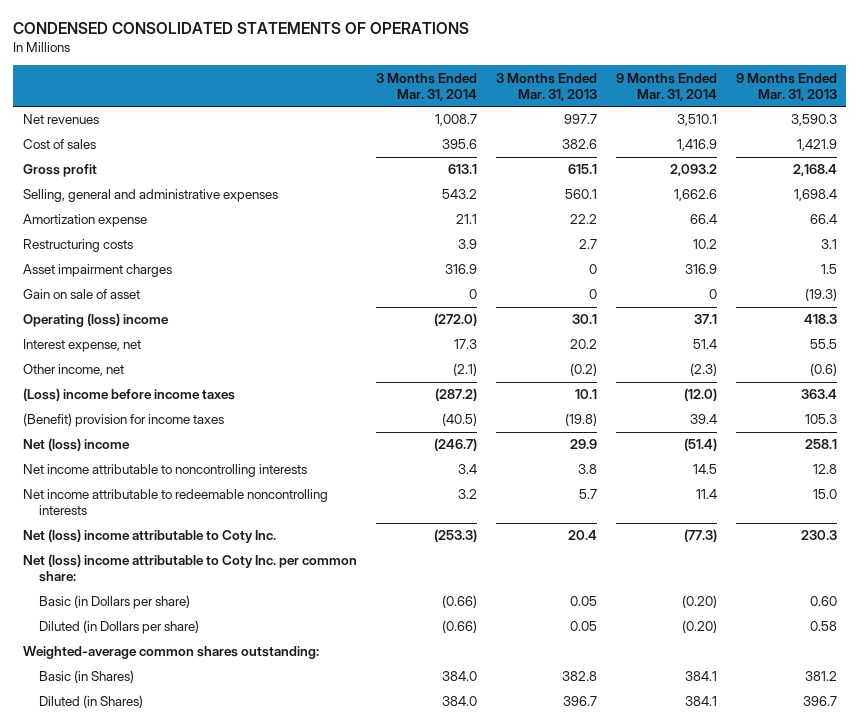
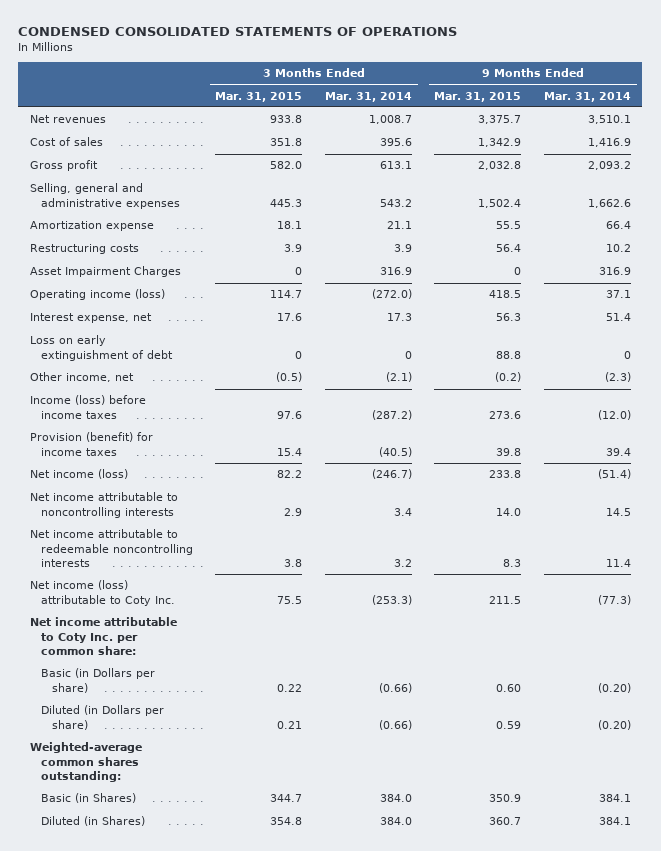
[495,72,597,101] 3 Months Ended Mar. 31, 2013 -> none
[735,72,837,101] 9 Months Ended Mar. 31, 2013 -> none
none -> [215,91,303,102] Mar. 31, 2015
none -> [434,91,522,102] Mar. 31, 2015
[22,289,140,300] Gain on sale of asset -> none
[22,264,172,278] Asset impairment charges -> [29,266,181,278] Asset Impairment Charges
[22,313,169,328] Operating (loss) income -> [29,289,165,301] Operating income (loss)
none -> [29,335,173,361] Loss on early extinguishment of debt
[22,388,235,402] (Loss) income before income taxes -> [29,395,146,419] Income (loss) before income taxes
[22,413,224,428] (Benefit) provision for income taxes -> [29,432,153,456] Provision (benefit) for income taxes
[22,438,130,452] Net (loss) income -> [29,469,128,480] Net income (loss)
[22,529,276,544] Net (loss) income attributable to Coty Inc. -> [29,580,175,606] Net income (loss) attributable to Coty Inc.
[22,554,357,583] Net (loss) income attributable to Coty Inc. per common share: -> [29,617,177,655] Net income attributable to Coty Inc. per common share:

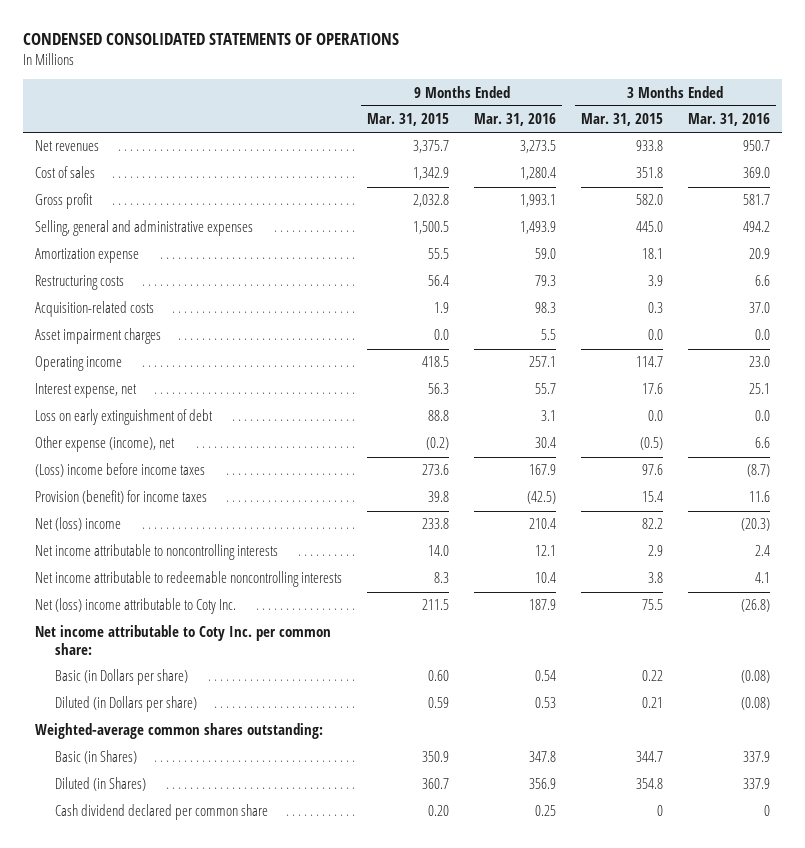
[324,91,412,102] Mar. 31, 2014 -> none
[543,91,631,102] Mar. 31, 2014 -> none
none -> [474,113,557,127] Mar. 31, 2016
none -> [687,113,770,127] Mar. 31, 2016
[270,198,303,207] 445.3 -> [636,221,664,233] 445.0
[478,198,522,208] 1,502.4 -> [413,221,450,235] 1,500.5
none -> [35,301,155,318] Acquisition-related costs
[29,266,181,278] Asset Impairment Charges -> [35,328,162,345] Asset impairment charges
[295,267,303,276] 0 -> [648,329,664,341] 0.0
[514,267,522,276] 0 -> [434,329,450,341] 0.0
[29,289,165,301] Operating income (loss) -> [35,356,123,372] Operating income
[295,350,303,359] 0 -> [648,410,664,422] 0.0
[29,372,134,383] Other income, net -> [35,436,176,453] Other expense (income), net
[29,395,146,419] Income (loss) before income taxes -> [35,463,206,478] (Loss) income before income taxes
[29,469,128,480] Net income (loss) -> [35,517,122,532] Net (loss) income
[29,580,175,606] Net income (loss) attributable to Coty Inc. -> [35,598,237,615] Net (loss) income attributable to Coty Inc.
none -> [55,804,269,821] Cash dividend declared per common share

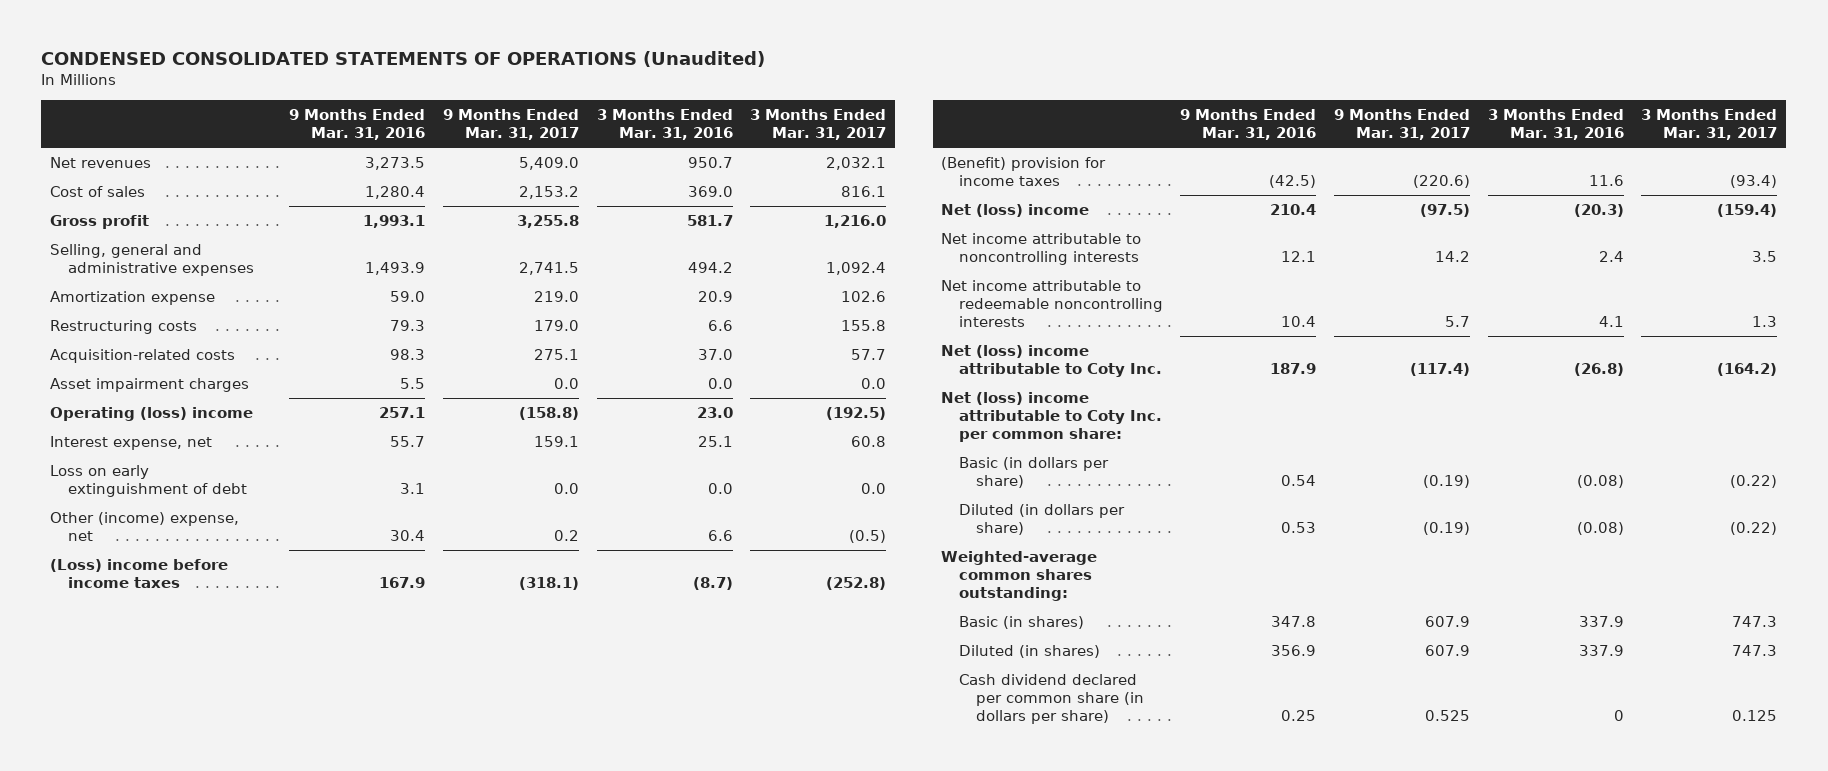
[22,33,399,46] CONDENSED CONSOLIDATED STATEMENTS OF OPERATIONS -> [41,50,766,67] CONDENSED CONSOLIDATED STATEMENTS OF OPERATIONS (Unaudited)
[367,113,450,127] Mar. 31, 2015 -> none
[581,113,664,127] Mar. 31, 2015 -> none
none -> [442,109,579,140] 9 Months Ended Mar. 31, 2017
none -> [750,109,887,140] 3 Months Ended Mar. 31, 2017
[35,356,123,372] Operating income -> [50,407,254,422] Operating (loss) income
[35,436,176,453] Other expense (income), net -> [50,512,240,541] Other (income) expense, net
[35,490,208,505] Provision (benefit) for income taxes -> [941,157,1107,186] (Benefit) provision for income taxes
[35,625,332,655] Net income attributable to Coty Inc. per common share: -> [941,392,1162,442] Net (loss) income attributable to Coty Inc. per common share:
[55,669,189,686] Basic (in Dollars per share) -> [958,457,1109,488] Basic (in dollars per share)
[55,696,198,713] Diluted (in Dollars per share) -> [958,504,1125,535] Diluted (in dollars per share)
[55,750,138,765] Basic (in Shares) -> [958,616,1084,630] Basic (in shares)
[55,777,147,792] Diluted (in Shares) -> [958,645,1100,659] Diluted (in shares)
[55,804,269,821] Cash dividend declared per common share -> [958,674,1145,724] Cash dividend declared per common share (in dollars per share)

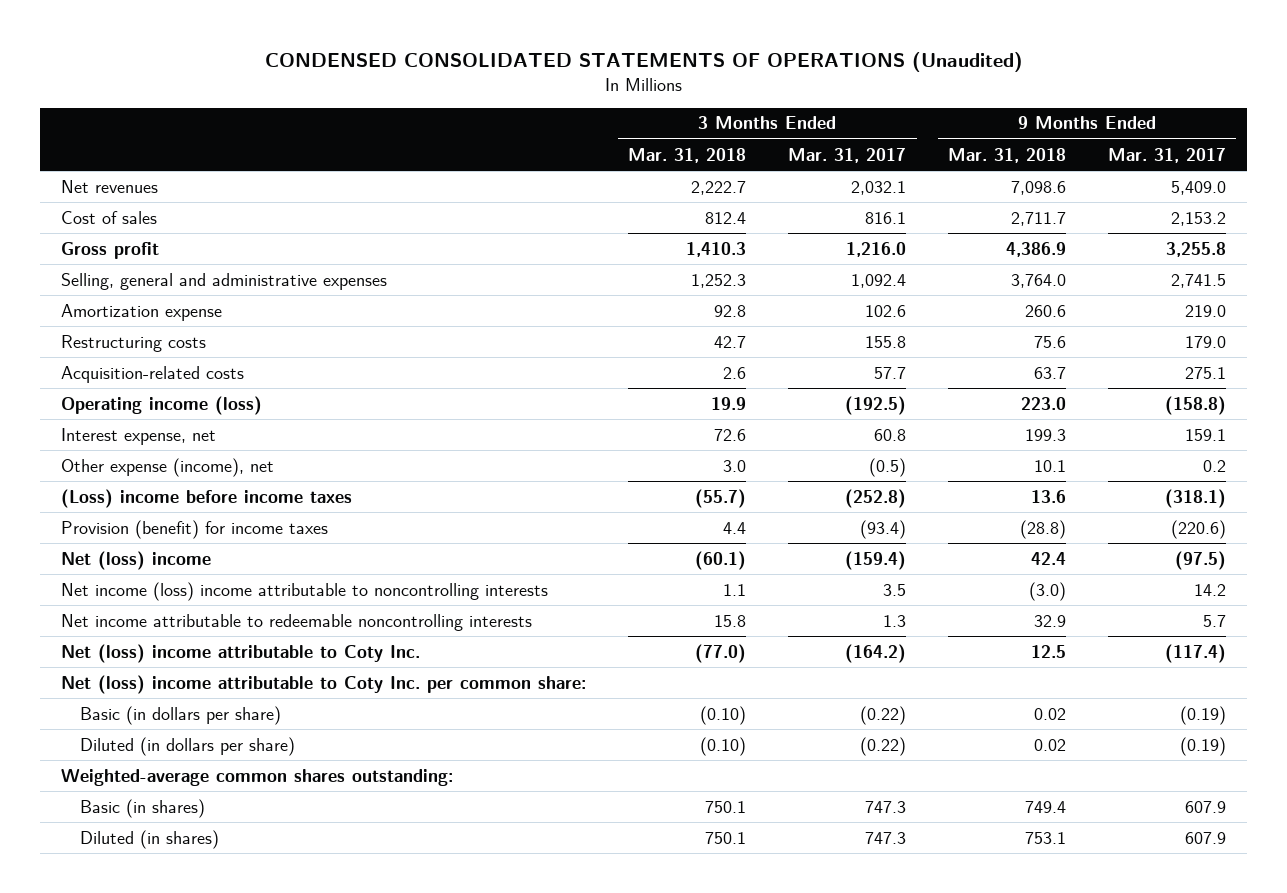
[289,109,426,140] 9 Months Ended Mar. 31, 2016 -> none
[596,109,733,140] 3 Months Ended Mar. 31, 2016 -> none
none -> [628,147,747,163] Mar. 31, 2018
none -> [948,147,1067,163] Mar. 31, 2018
[50,378,250,393] Asset impairment charges -> none
[50,407,254,422] Operating (loss) income -> [61,395,263,415] Operating income (loss)
[50,465,247,497] Loss on early extinguishment of debt -> none
[50,512,240,541] Other (income) expense, net -> [61,457,275,477] Other expense (income), net
[941,157,1107,186] (Benefit) provision for income taxes -> [61,519,329,539] Provision (benefit) for income taxes
[941,233,1142,265] Net income attributable to noncontrolling interests -> [61,581,549,601] Net income (loss) income attributable to noncontrolling interests
[958,674,1145,724] Cash dividend declared per common share (in dollars per share) -> none

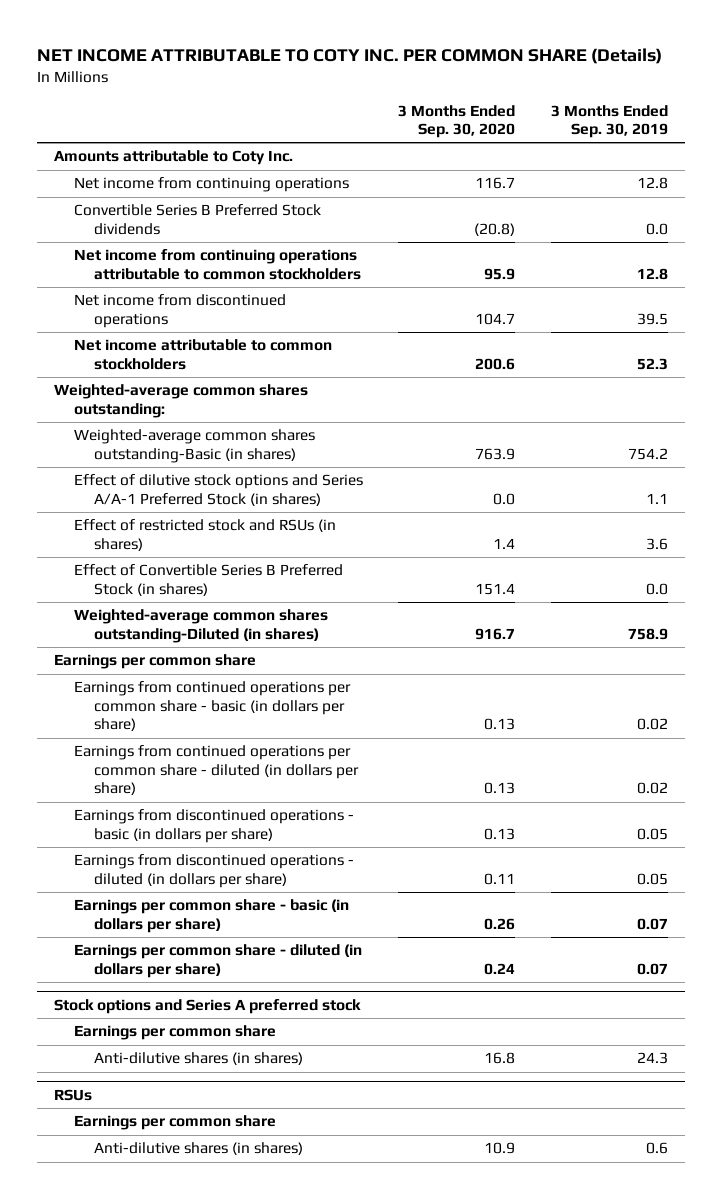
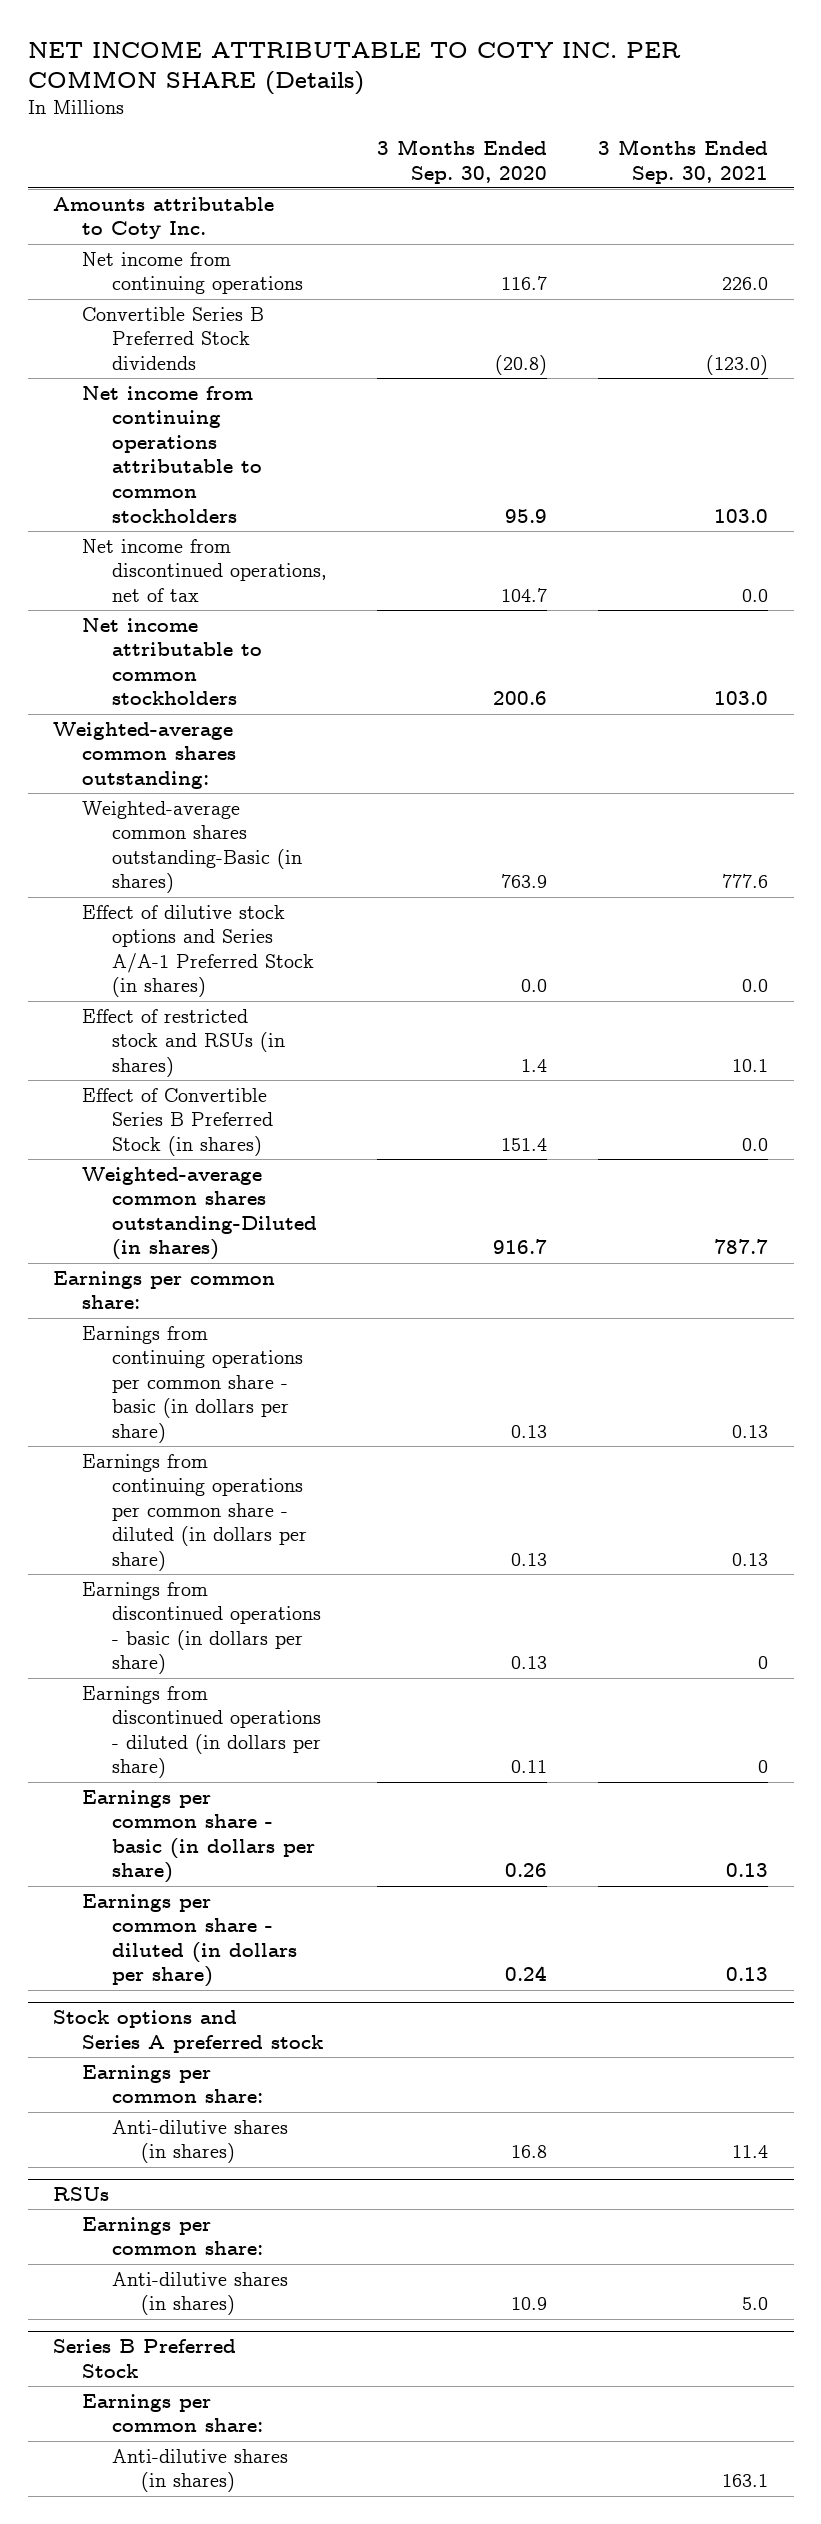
[550,104,668,138] 3 Months Ended Sep. 30, 2019 -> none
none -> [598,139,769,184] 3 Months Ended Sep. 30, 2021
[74,294,287,328] Net income from discontinued operations -> [82,538,327,602] Net income from discontinued operations, net of tax
[54,654,257,670] Earnings per common share -> [53,1270,276,1310] Earnings per common share:
[74,681,352,732] Earnings from continued operations per common share - basic (in dollars per share) -> [82,1325,303,1443] Earnings from continuing operations per common share - basic (in dollars per share)
[74,745,359,796] Earnings from continued operations per common share - diluted (in dollars per share) -> [82,1453,307,1571] Earnings from continuing operations per common share - diluted (in dollars per share)
[74,1025,277,1041] Earnings per common share -> [82,2064,263,2104] Earnings per common share:
[74,1115,277,1131] Earnings per common share -> [82,2216,263,2256] Earnings per common share:
none -> [53,2339,237,2378] Series B Preferred Stock
none -> [82,2393,263,2433] Earnings per common share:
none -> [111,2448,288,2493] Anti-dilutive shares (in shares)

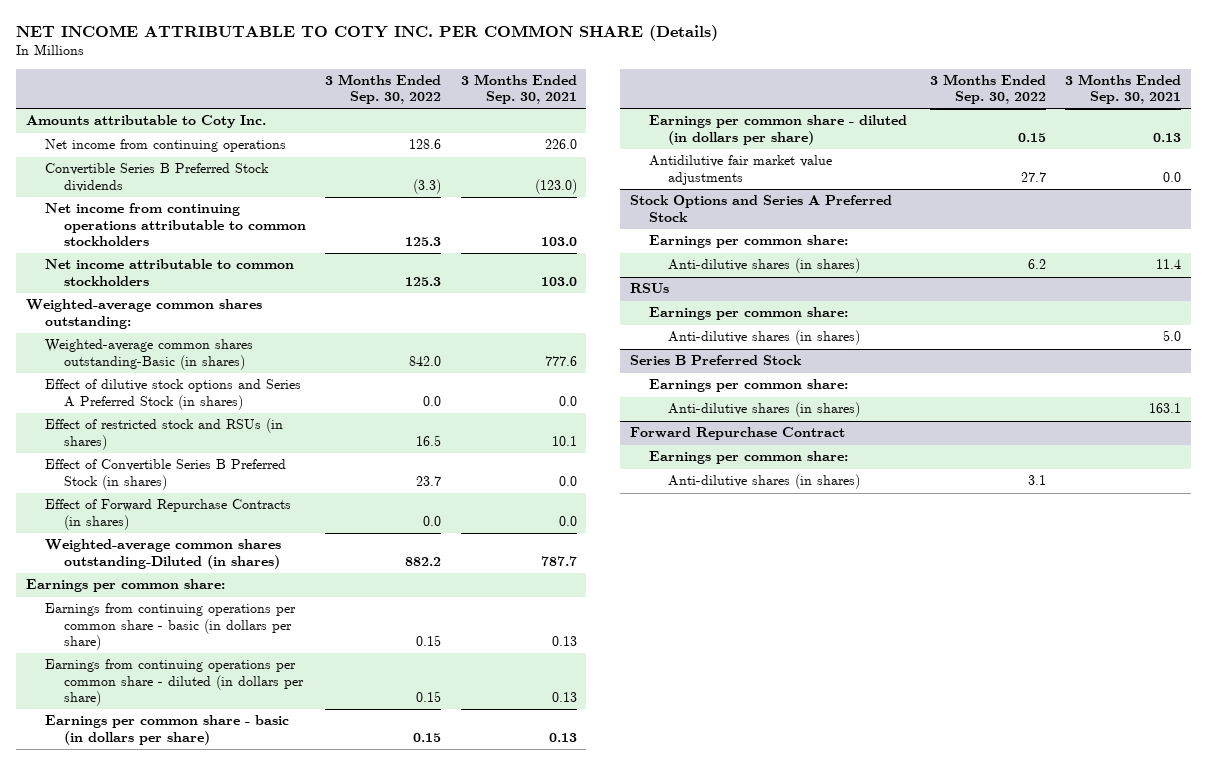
[377,139,548,184] 3 Months Ended Sep. 30, 2020 -> none
none -> [325,74,442,105] 3 Months Ended Sep. 30, 2022
[82,538,327,602] Net income from discontinued operations, net of tax -> none
[82,904,314,998] Effect of dilutive stock options and Series A/A-1 Preferred Stock (in shares) -> [44,379,301,410] Effect of dilutive stock options and Series A Preferred Stock (in shares)
none -> [44,499,291,530] Effect of Forward Repurchase Contracts (in shares)
[82,1581,321,1675] Earnings from discontinued operations - basic (in dollars per share) -> none
[82,1685,321,1779] Earnings from discontinued operations - diluted (in dollars per share) -> none
none -> [649,155,833,185] Antidilutive fair market value adjustments
[53,2010,324,2053] Stock options and Series A preferred stock -> [629,195,892,222] Stock Options and Series A Preferred Stock
none -> [629,427,845,441] Forward Repurchase Contract
none -> [649,451,849,465] Earnings per common share:
none -> [668,474,861,490] Anti-dilutive shares (in shares)

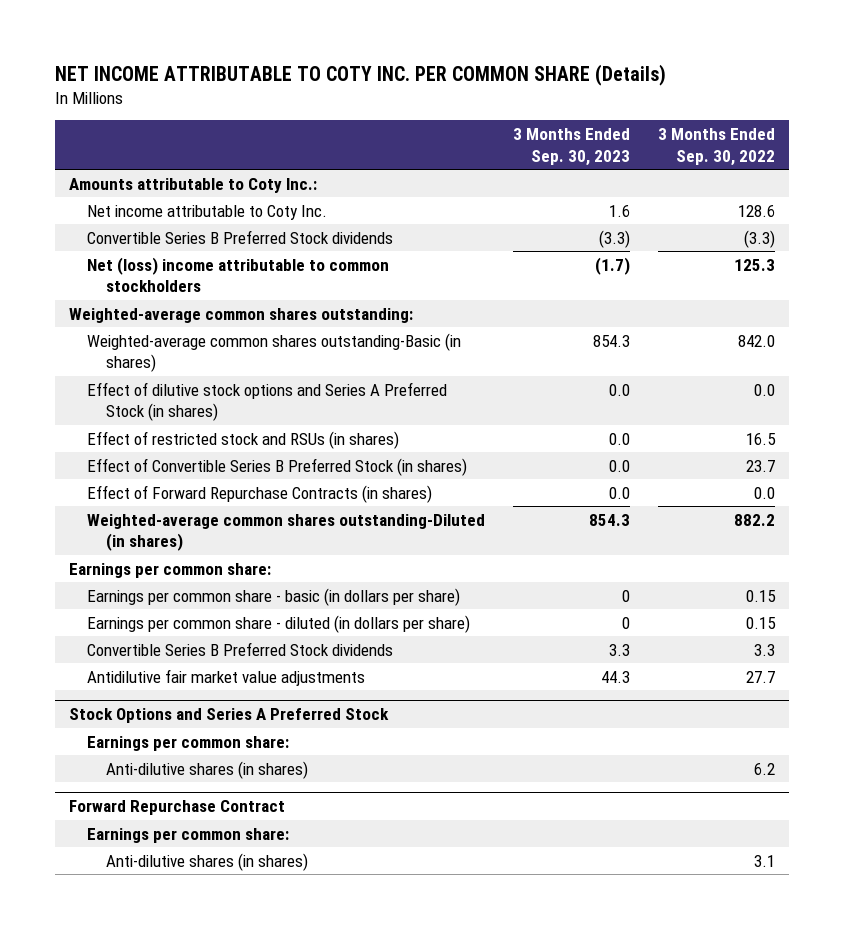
[460,74,577,105] 3 Months Ended Sep. 30, 2021 -> none
none -> [513,127,631,166] 3 Months Ended Sep. 30, 2023
[25,115,266,129] Amounts attributable to Coty Inc. -> [68,177,317,193] Amounts attributable to Coty Inc.:
[44,139,286,153] Net income from continuing operations -> [87,204,328,220] Net income attributable to Coty Inc.
[44,203,306,246] Net income from continuing operations attributable to common stockholders -> none
[44,259,294,286] Net income attributable to common stockholders -> [87,256,390,293] Net (loss) income attributable to common stockholders
[44,603,296,650] Earnings from continuing operations per common share - basic (in dollars per share) -> none
[44,659,304,706] Earnings from continuing operations per common share - diluted (in dollars per share) -> none
none -> [87,641,394,656] Convertible Series B Preferred Stock dividends
[629,283,669,294] RSUs -> none
[649,307,849,321] Earnings per common share: -> none
[668,330,861,346] Anti-dilutive shares (in shares) -> none
[629,355,802,366] Series B Preferred Stock -> none
[649,379,849,393] Earnings per common share: -> none
[668,402,861,418] Anti-dilutive shares (in shares) -> none

